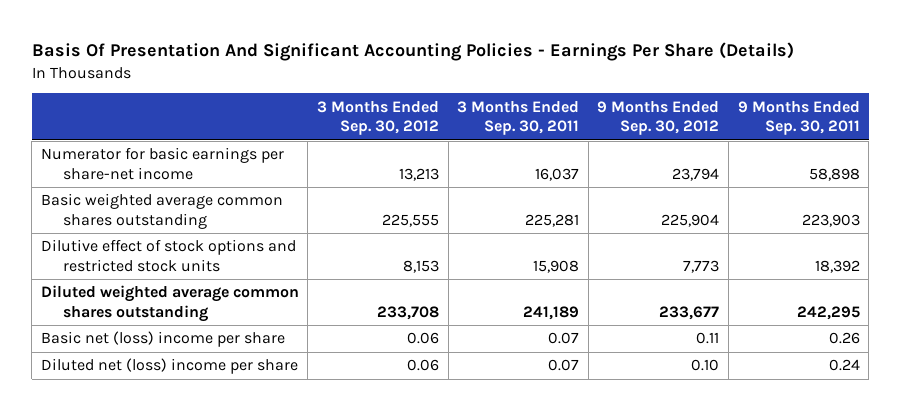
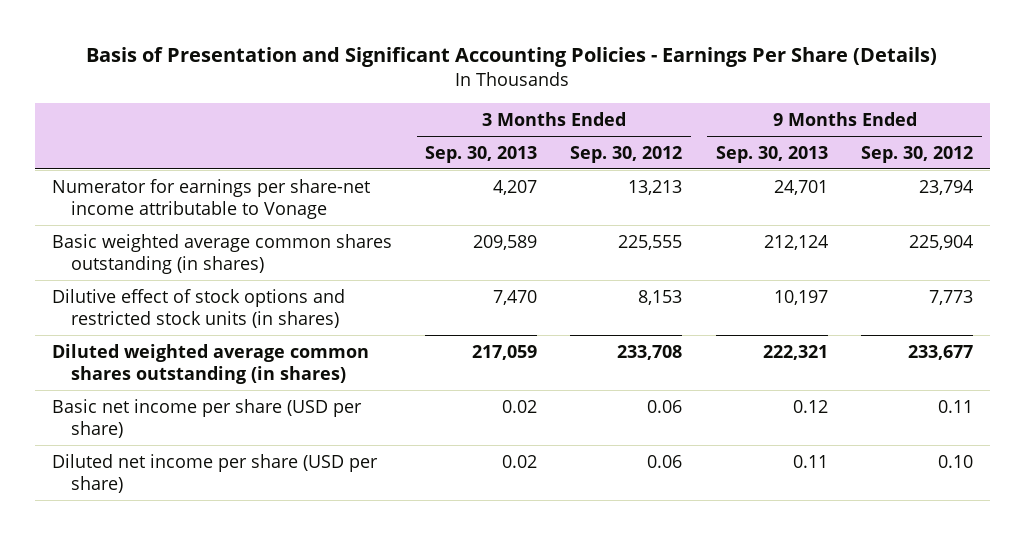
[31,42,794,62] Basis Of Presentation And Significant Accounting Policies - Earnings Per Share (Details) -> [86,47,938,68] Basis of Presentation and Significant Accounting Policies - Earnings Per Share (Details)
[457,100,580,136] 3 Months Ended Sep. 30, 2011 -> none
[737,100,860,136] 9 Months Ended Sep. 30, 2011 -> none
none -> [425,145,538,163] Sep. 30, 2013
none -> [715,145,828,163] Sep. 30, 2013
[40,147,284,180] Numerator for basic earnings per share-net income -> [51,178,370,219] Numerator for earnings per share-net income attributable to Vonage
[40,193,283,229] Basic weighted average common shares outstanding -> [51,233,392,274] Basic weighted average common shares outstanding (in shares)
[40,239,296,272] Dilutive effect of stock options and restricted stock units -> [51,288,345,328] Dilutive effect of stock options and restricted stock units (in shares)
[40,285,299,322] Diluted weighted average common shares outstanding -> [51,343,369,384] Diluted weighted average common shares outstanding (in shares)
[40,331,285,348] Basic net (loss) income per share -> [51,398,362,438] Basic net income per share (USD per share)
[40,358,298,375] Diluted net (loss) income per share -> [51,453,378,493] Diluted net income per share (USD per share)

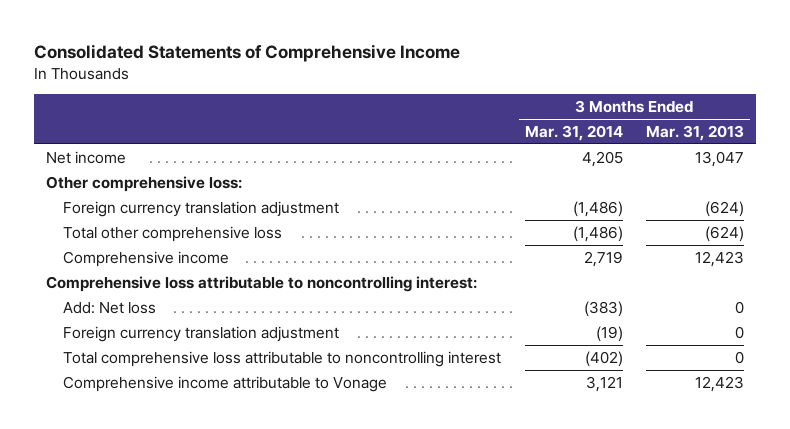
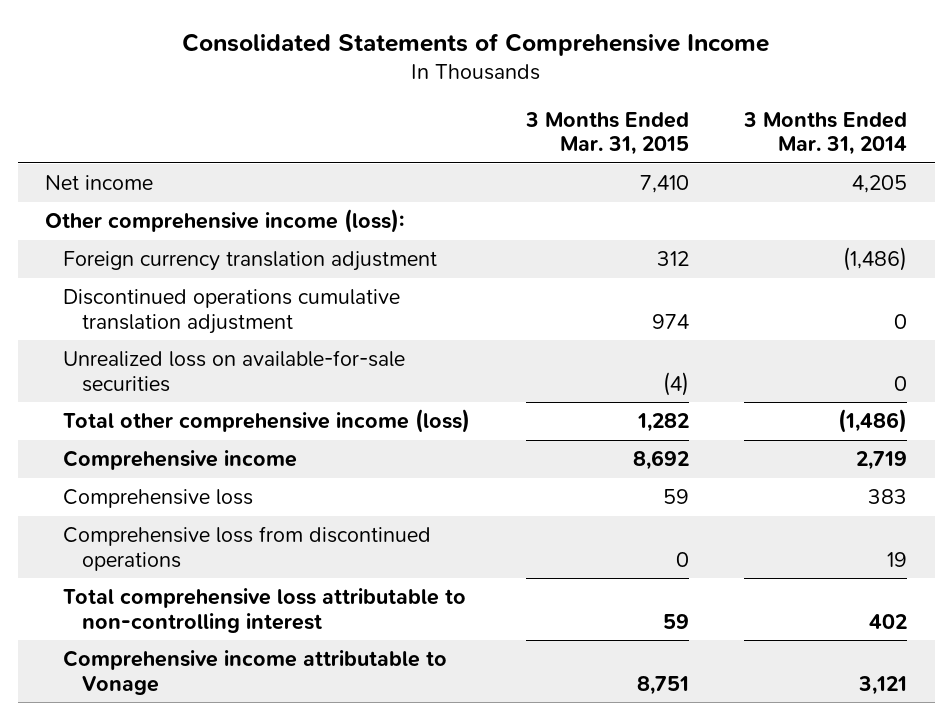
[646,124,745,141] Mar. 31, 2013 -> none
none -> [524,111,689,156] 3 Months Ended Mar. 31, 2015
[46,175,243,192] Other comprehensive loss: -> [45,209,405,234] Other comprehensive income (loss):
none -> [63,289,401,334] Discontinued operations cumulative translation adjustment
none -> [63,350,406,392] Unrealized loss on available-for-sale securities
[62,225,282,242] Total other comprehensive loss -> [63,409,471,434] Total other comprehensive income (loss)
[46,275,478,292] Comprehensive loss attributable to noncontrolling interest: -> none
[62,325,339,342] Foreign currency translation adjustment -> none
[62,301,156,314] Add: Net loss -> [63,489,254,509] Comprehensive loss
[583,300,623,317] (383) -> [868,489,908,505] 383
none -> [63,526,432,571] Comprehensive loss from discontinued operations
[62,350,501,367] Total comprehensive loss attributable to noncontrolling interest -> [63,588,467,633] Total comprehensive loss attributable to non-controlling interest
[584,350,623,367] (402) -> [869,613,908,629] 402

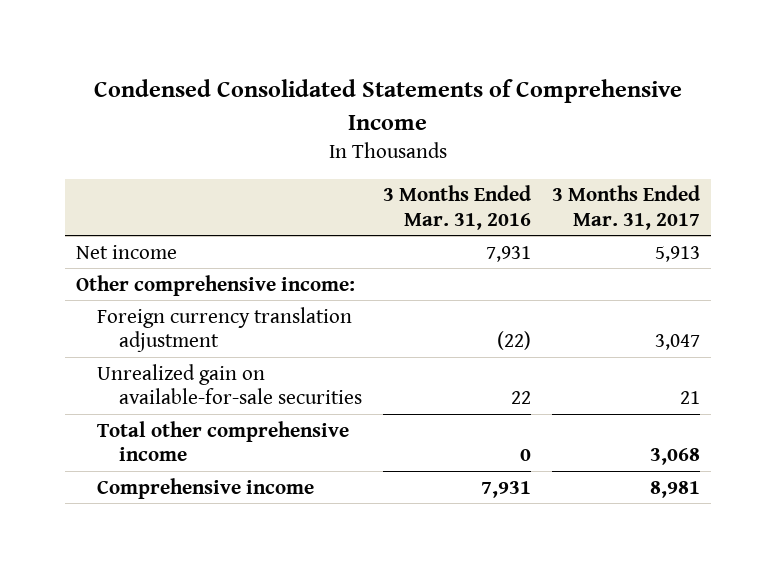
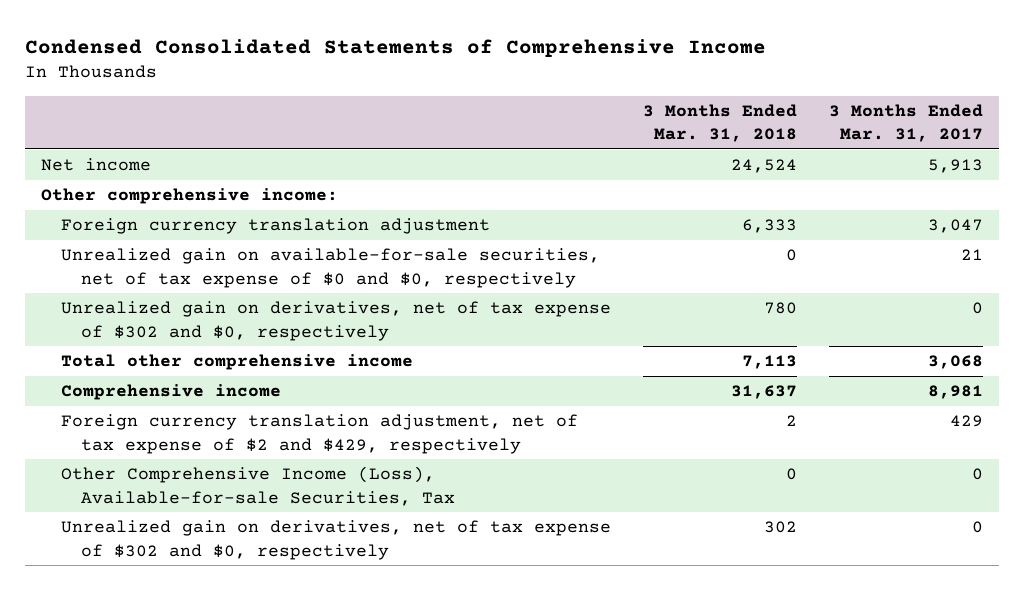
[382,185,531,230] 3 Months Ended Mar. 31, 2016 -> none
none -> [642,103,797,143] 3 Months Ended Mar. 31, 2018
[97,363,362,404] Unrealized gain on available-for-sale securities -> [60,248,600,288] Unrealized gain on available-for-sale securities, net of tax expense of $0 and $0, respectively
none -> [60,301,611,341] Unrealized gain on derivatives, net of tax expense of $302 and $0, respectively
none -> [60,414,578,454] Foreign currency translation adjustment, net of tax expense of $2 and $429, respectively
none -> [60,466,455,506] Other Comprehensive Income (Loss), Available-for-sale Securities, Tax
none -> [60,520,611,560] Unrealized gain on derivatives, net of tax expense of $302 and $0, respectively

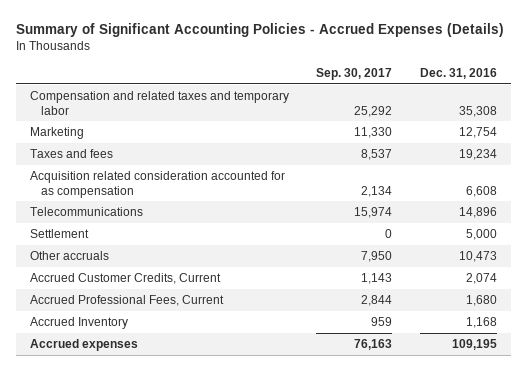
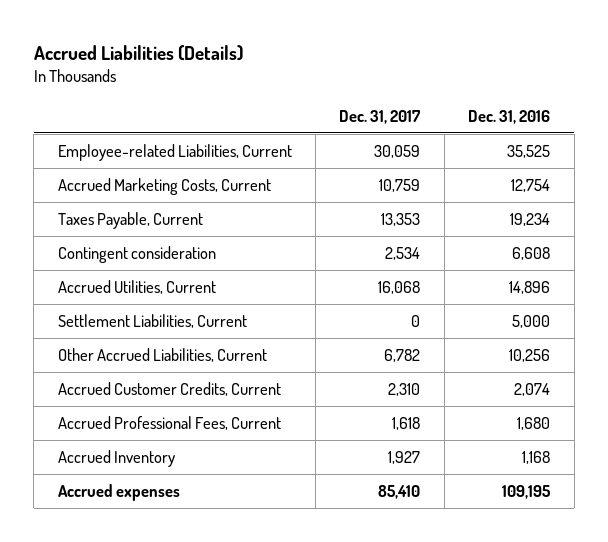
[15,23,504,38] Summary of Significant Accounting Policies - Accrued Expenses (Details) -> [33,44,243,61] Accrued Liabilities (Details)
[316,68,393,81] Sep. 30, 2017 -> none
none -> [339,110,422,125] Dec. 31, 2017
[29,90,289,115] Compensation and related taxes and temporary labor -> none
none -> [57,144,292,162] Employee-related Liabilities, Current
[29,126,84,139] Marketing -> [57,178,271,196] Accrued Marketing Costs, Current
[29,148,113,158] Taxes and fees -> [57,212,203,230] Taxes Payable, Current
[29,170,285,198] Acquisition related consideration accounted for as compensation -> [57,246,216,264] Contingent consideration
[29,206,143,216] Telecommunications -> [57,280,216,295] Accrued Utilities, Current
[29,228,89,238] Settlement -> [57,314,247,329] Settlement Liabilities, Current
[29,250,109,260] Other accruals -> [57,348,267,363] Other Accrued Liabilities, Current
[459,250,498,262] 10,473 -> [509,349,551,363] 10,256

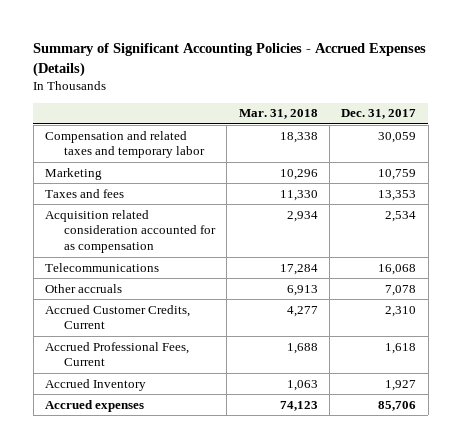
[33,44,243,61] Accrued Liabilities (Details) -> [33,42,427,77] Summary of Significant Accounting Policies - Accrued Expenses (Details)
[468,110,551,125] Dec. 31, 2016 -> none
none -> [238,109,318,120] Mar. 31, 2018
[57,314,247,329] Settlement Liabilities, Current -> none
[57,144,292,162] Employee-related Liabilities, Current -> [44,130,205,159] Compensation and related taxes and temporary labor
[57,178,271,196] Accrued Marketing Costs, Current -> [44,167,102,180] Marketing
[57,212,203,230] Taxes Payable, Current -> [44,188,124,198] Taxes and fees
[57,246,216,264] Contingent consideration -> [44,209,216,254] Acquisition related consideration accounted for as compensation
[57,280,216,295] Accrued Utilities, Current -> [44,262,159,272] Telecommunications
[57,348,267,363] Other Accrued Liabilities, Current -> [44,283,122,293] Other accruals
[384,349,421,363] 6,782 -> [385,284,417,296] 7,078
[378,485,421,500] 85,410 -> [378,400,417,411] 85,706

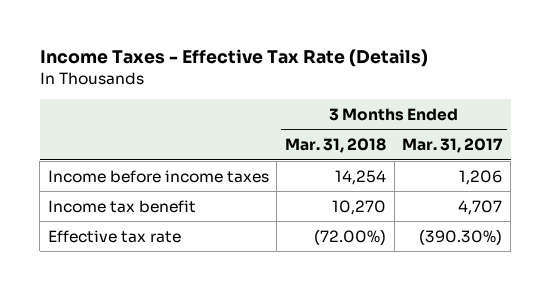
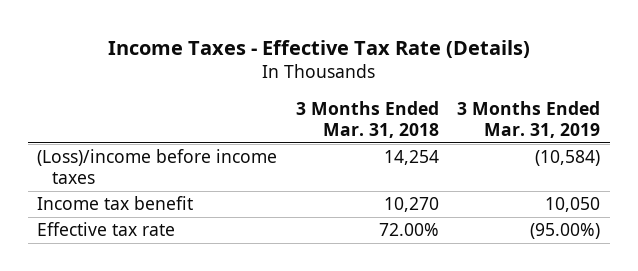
[402,138,504,154] Mar. 31, 2017 -> none
none -> [457,101,601,139] 3 Months Ended Mar. 31, 2019
[47,169,269,183] Income before income taxes -> [37,149,278,185] (Loss)/income before income taxes
[314,228,387,245] (72.00%) -> [378,223,439,237] 72.00%

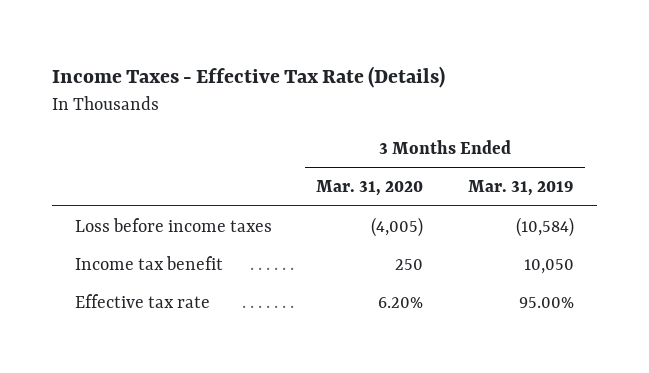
[295,101,439,139] 3 Months Ended Mar. 31, 2018 -> none
none -> [316,180,424,197] Mar. 31, 2020
[37,149,278,185] (Loss)/income before income taxes -> [74,217,272,232] Loss before income taxes
[530,223,601,240] (95.00%) -> [519,296,575,308] 95.00%

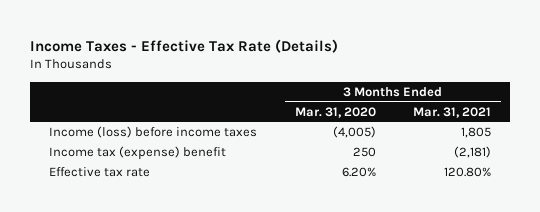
[468,180,575,197] Mar. 31, 2019 -> none
none -> [413,106,492,118] Mar. 31, 2021
[74,217,272,232] Loss before income taxes -> [49,126,258,139] Income (loss) before income taxes
[74,255,223,270] Income tax benefit -> [49,146,227,161] Income tax (expense) benefit

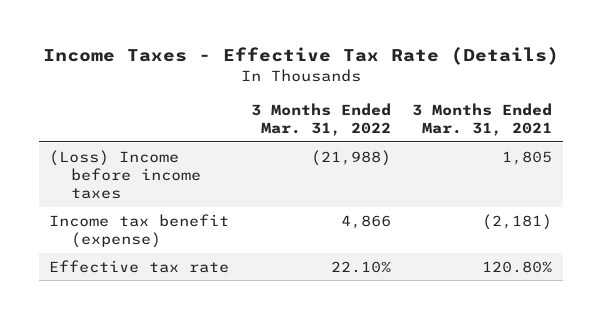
[294,106,376,118] Mar. 31, 2020 -> none
none -> [250,102,391,137] 3 Months Ended Mar. 31, 2022
[49,126,258,139] Income (loss) before income taxes -> [49,149,201,200] (Loss) Income before income taxes
[49,146,227,161] Income tax (expense) benefit -> [49,213,230,249] Income tax benefit (expense)

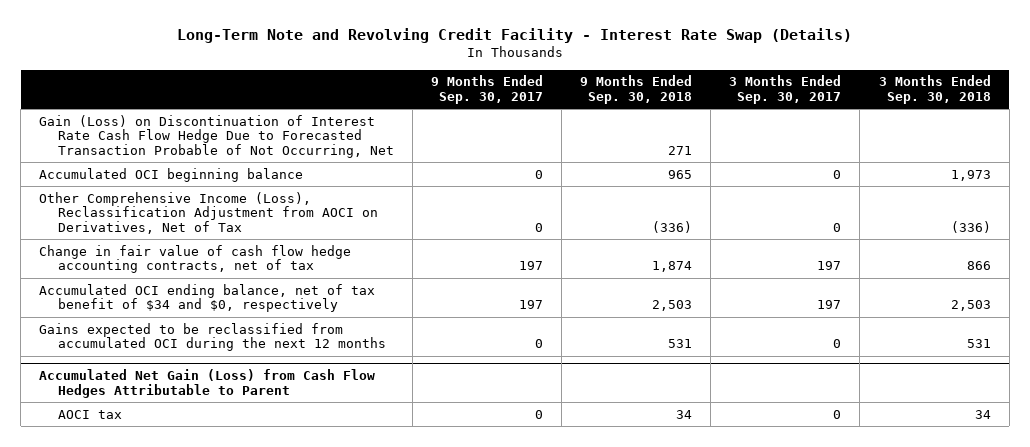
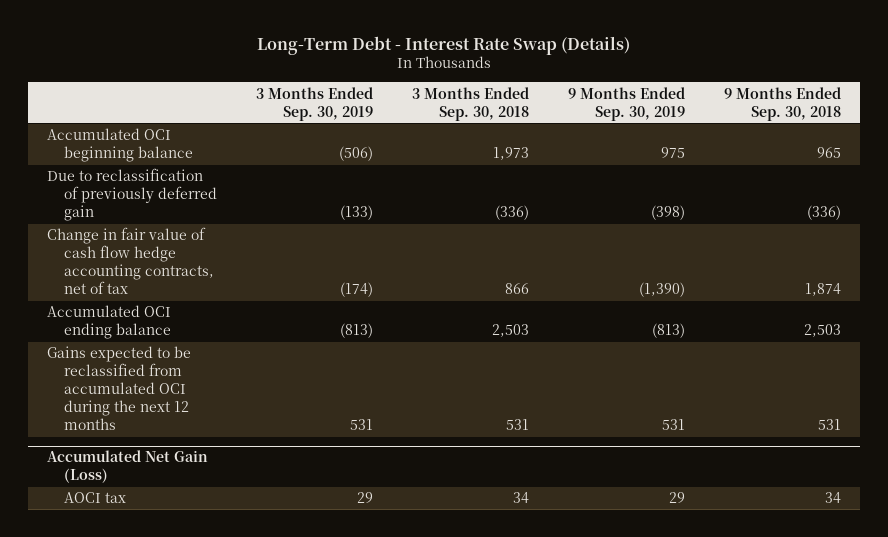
[176,28,852,44] Long-Term Note and Revolving Credit Facility - Interest Rate Swap (Details) -> [256,35,630,55] Long-Term Debt - Interest Rate Swap (Details)
[431,75,544,104] 9 Months Ended Sep. 30, 2017 -> none
[729,75,842,104] 3 Months Ended Sep. 30, 2017 -> none
none -> [255,86,373,121] 3 Months Ended Sep. 30, 2019
none -> [567,86,685,121] 9 Months Ended Sep. 30, 2019
[39,114,394,158] Gain (Loss) on Discontinuation of Interest Rate Cash Flow Hedge Due to Forecasted Transaction Probable of Not Occurring, Net -> none
[39,191,378,234] Other Comprehensive Income (Loss), Reclassification Adjustment from AOCI on Derivatives, Net of Tax -> [47,168,218,222] Due to reclassification of previously deferred gain
[39,283,376,313] Accumulated OCI ending balance, net of tax benefit of $34 and $0, respectively -> [47,305,172,340] Accumulated OCI ending balance
[39,368,376,398] Accumulated Net Gain (Loss) from Cash Flow Hedges Attributable to Parent -> [47,450,209,484] Accumulated Net Gain (Loss)

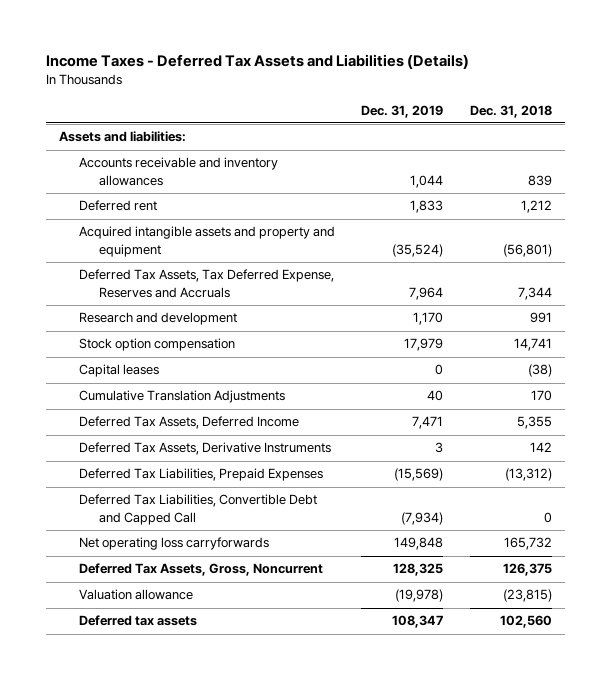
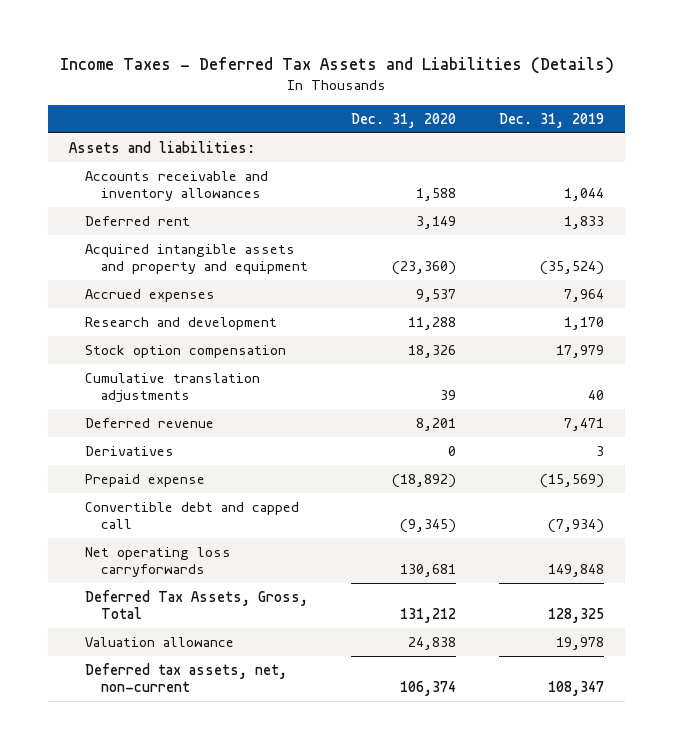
[469,104,552,118] Dec. 31, 2018 -> none
none -> [351,112,457,128] Dec. 31, 2020
[78,269,334,298] Deferred Tax Assets, Tax Deferred Expense, Reserves and Accruals -> [85,289,216,303] Accrued expenses
[78,364,159,378] Capital leases -> none
[78,390,285,404] Cumulative Translation Adjustments -> [85,373,261,404] Cumulative translation adjustments
[78,416,299,430] Deferred Tax Assets, Deferred Income -> [85,418,215,429] Deferred revenue
[78,442,331,456] Deferred Tax Assets, Derivative Instruments -> [85,446,175,457] Derivatives
[78,468,323,482] Deferred Tax Liabilities, Prepaid Expenses -> [85,474,206,488] Prepaid expense
[78,494,317,525] Deferred Tax Liabilities, Convertible Debt and Capped Call -> [85,502,300,530] Convertible debt and capped call
[78,563,323,577] Deferred Tax Assets, Gross, Noncurrent -> [85,590,309,620] Deferred Tax Assets, Gross, Total
[395,589,444,603] (19,978) -> [555,637,604,651] 19,978
[78,615,197,627] Deferred tax assets -> [85,663,288,693] Deferred tax assets, net, non-current

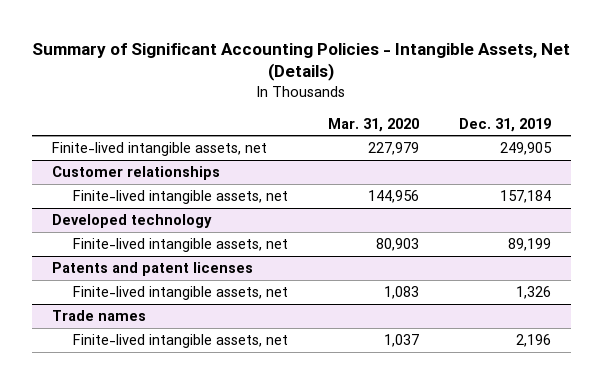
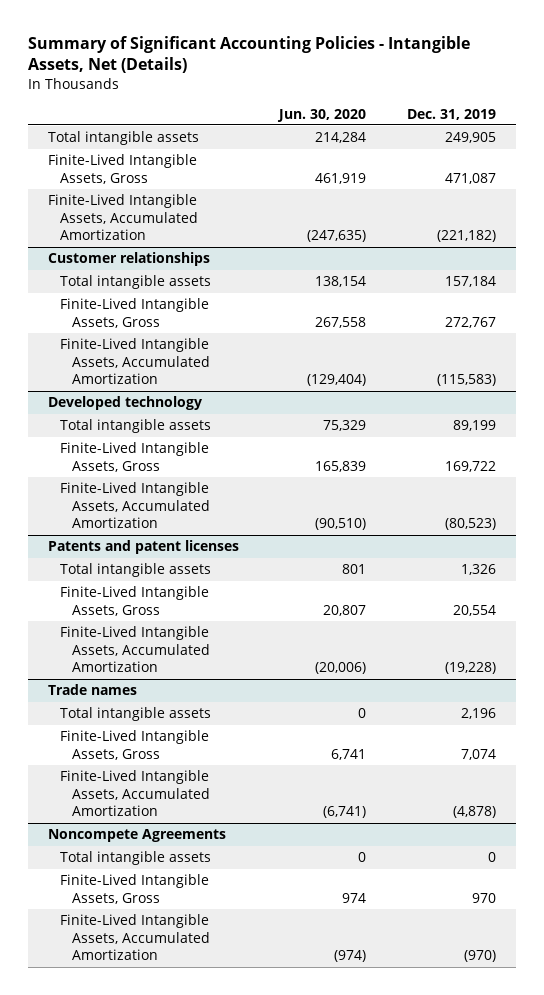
[327,117,419,132] Mar. 31, 2020 -> none
none -> [277,108,367,122] Jun. 30, 2020
[51,142,267,157] Finite-lived intangible assets, net -> [48,131,200,146] Total intangible assets
none -> [48,154,198,184] Finite-Lived Intangible Assets, Gross
none -> [48,194,199,241] Finite-Lived Intangible Assets, Accumulated Amortization
[72,190,288,205] Finite-lived intangible assets, net -> [60,275,212,290] Total intangible assets
none -> [60,298,210,328] Finite-Lived Intangible Assets, Gross
none -> [60,338,211,385] Finite-Lived Intangible Assets, Accumulated Amortization
[72,238,288,253] Finite-lived intangible assets, net -> [60,419,212,434] Total intangible assets
none -> [60,442,210,472] Finite-Lived Intangible Assets, Gross
none -> [60,482,211,529] Finite-Lived Intangible Assets, Accumulated Amortization
[72,286,288,301] Finite-lived intangible assets, net -> [60,563,212,578] Total intangible assets
none -> [60,586,210,616] Finite-Lived Intangible Assets, Gross
none -> [60,626,211,673] Finite-Lived Intangible Assets, Accumulated Amortization
[72,334,288,349] Finite-lived intangible assets, net -> [60,707,212,722] Total intangible assets
none -> [60,730,210,760] Finite-Lived Intangible Assets, Gross
none -> [60,770,211,817] Finite-Lived Intangible Assets, Accumulated Amortization
none -> [48,829,227,843] Noncompete Agreements
none -> [60,851,212,866] Total intangible assets
none -> [60,874,210,904] Finite-Lived Intangible Assets, Gross
none -> [60,914,211,961] Finite-Lived Intangible Assets, Accumulated Amortization

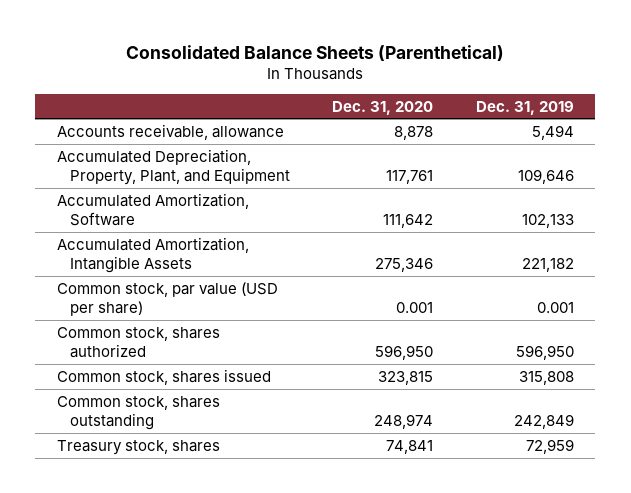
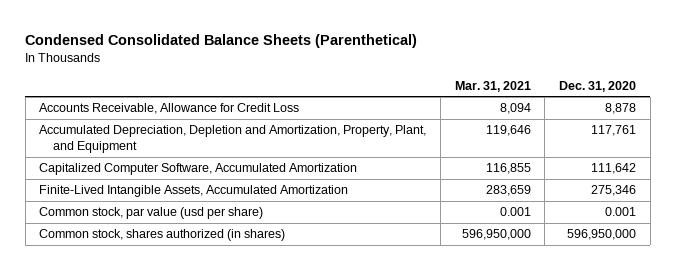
[126,44,505,61] Consolidated Balance Sheets (Parenthetical) -> [25,33,418,48] Condensed Consolidated Balance Sheets (Parenthetical)
[476,100,575,115] Dec. 31, 2019 -> none
none -> [454,80,531,92] Mar. 31, 2021
[56,368,271,385] Common stock, shares issued -> none
[56,395,220,430] Common stock, shares outstanding -> none
[56,439,220,455] Treasury stock, shares -> none
[56,123,284,140] Accounts receivable, allowance -> [39,103,300,115] Accounts Receivable, Allowance for Credit Loss
[56,148,290,185] Accumulated Depreciation, Property, Plant, and Equipment -> [39,125,427,154] Accumulated Depreciation, Depletion and Amortization, Property, Plant, and Equipment
[56,192,249,226] Accumulated Amortization, Software -> [39,163,358,176] Capitalized Computer Software, Accumulated Amortization
[56,236,249,273] Accumulated Amortization, Intangible Assets -> [39,185,349,198] Finite-Lived Intangible Assets, Accumulated Amortization
[56,281,278,316] Common stock, par value (USD per share) -> [39,207,264,220] Common stock, par value (usd per share)
[56,326,220,358] Common stock, shares authorized -> [39,229,286,242] Common stock, shares authorized (in shares)
[375,344,434,360] 596,950 -> [567,229,637,241] 596,950,000

